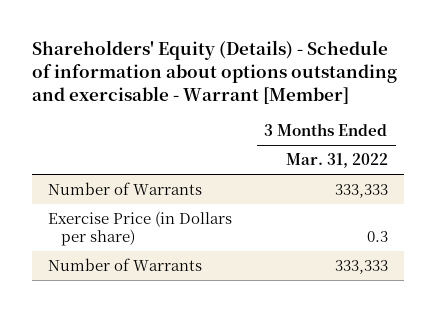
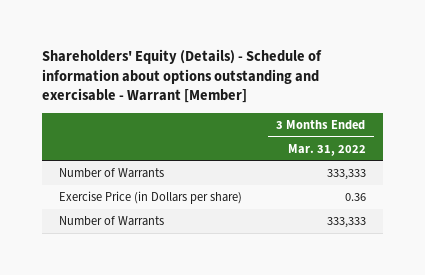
[366,230,388,242] 0.3 -> [344,192,366,201] 0.36

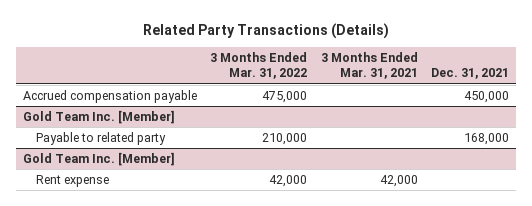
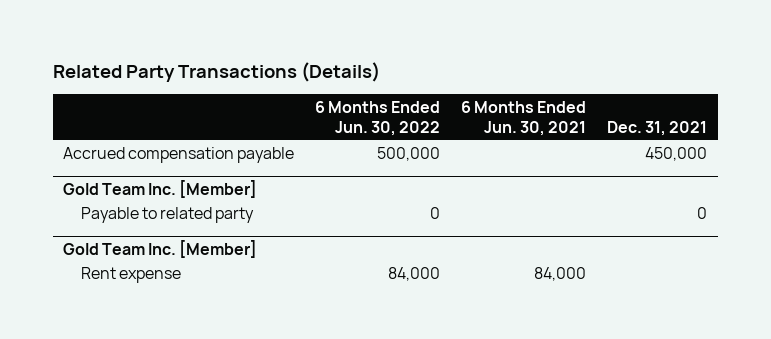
[210,52,308,80] 3 Months Ended Mar. 31, 2022 -> none
[320,52,418,80] 3 Months Ended Mar. 31, 2021 -> none
none -> [315,100,441,137] 6 Months Ended Jun. 30, 2022
none -> [461,100,587,137] 6 Months Ended Jun. 30, 2021
[464,133,510,146] 168,000 -> [697,207,708,220] 0

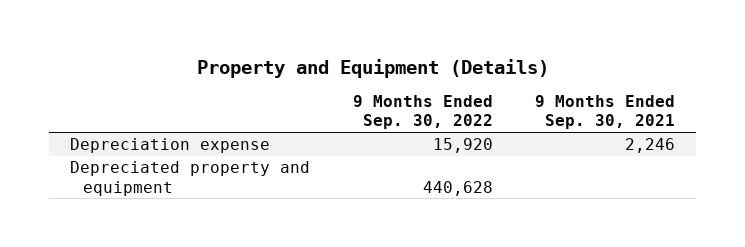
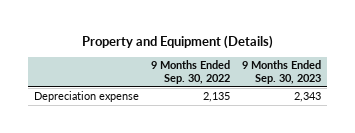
[535,95,676,130] 9 Months Ended Sep. 30, 2021 -> none
none -> [242,60,322,85] 9 Months Ended Sep. 30, 2023
[70,161,311,196] Depreciated property and equipment -> none
[432,138,493,154] 15,920 -> [203,92,231,103] 2,135

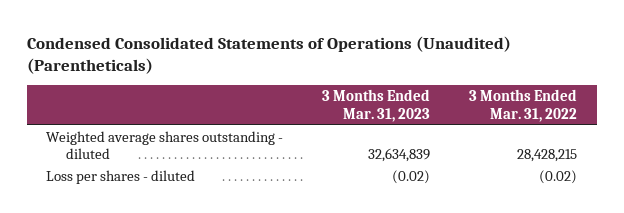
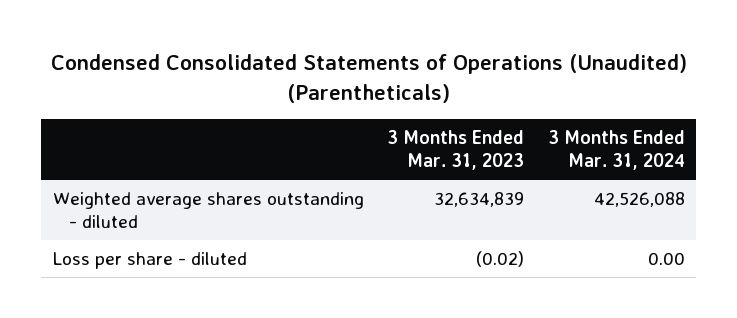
[469,89,578,122] 3 Months Ended Mar. 31, 2022 -> none
none -> [547,129,685,171] 3 Months Ended Mar. 31, 2024
[46,169,196,184] Loss per shares - diluted -> [52,252,247,270] Loss per share - diluted

